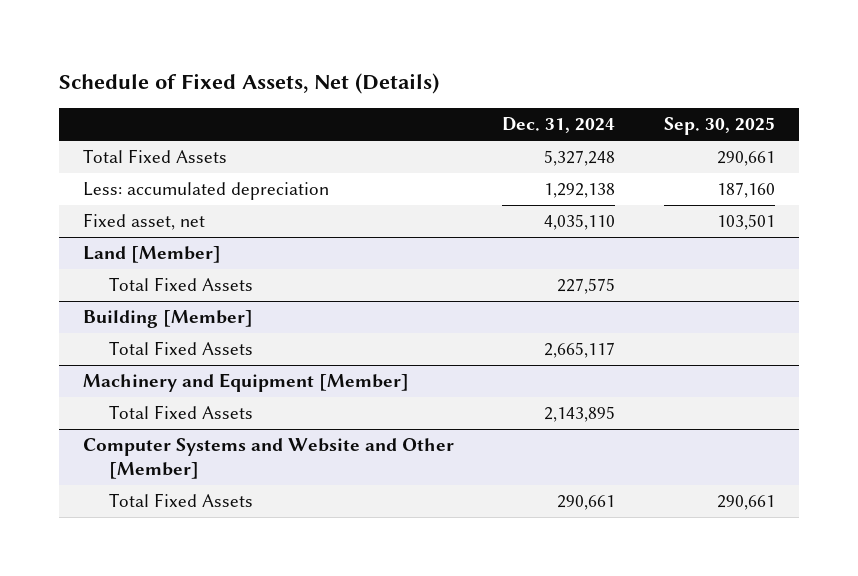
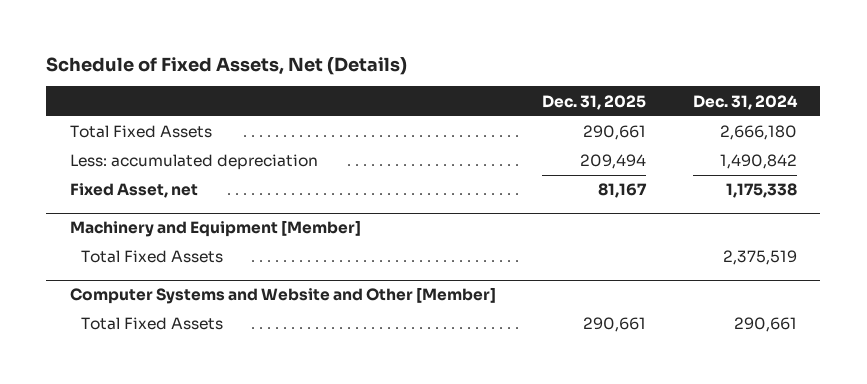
[663,117,775,136] Sep. 30, 2025 -> none
none -> [542,94,647,110] Dec. 31, 2025
[83,246,222,264] Land [Member] -> none
[108,277,253,292] Total Fixed Assets -> none
[83,310,254,329] Building [Member] -> none
[108,341,253,356] Total Fixed Assets -> none
[544,150,616,167] 5,327,248 -> [719,125,797,141] 2,666,180
[544,183,616,199] 1,292,138 -> [719,154,797,170] 1,490,842
[83,213,206,231] Fixed asset, net -> [69,183,198,199] Fixed Asset, net
[544,214,616,231] 4,035,110 -> [725,183,797,199] 1,175,338
[544,406,616,423] 2,143,895 -> [722,250,797,266] 2,375,519

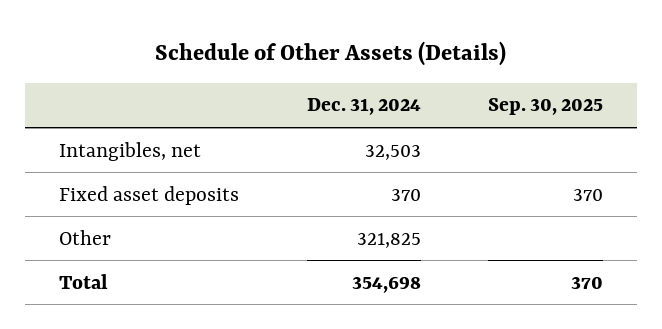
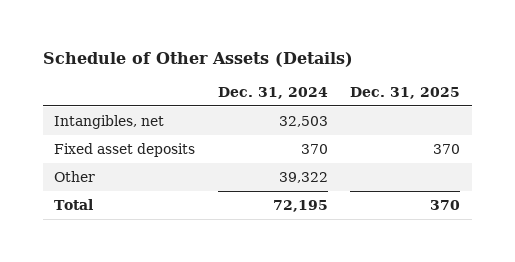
[488,98,604,116] Sep. 30, 2025 -> none
none -> [350,87,461,100] Dec. 31, 2025
[356,232,421,248] 321,825 -> [278,171,328,183] 39,322
[351,275,421,293] 354,698 -> [272,199,328,212] 72,195

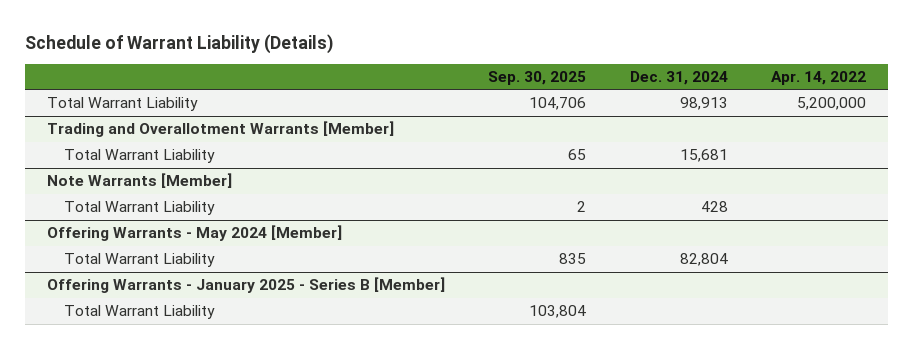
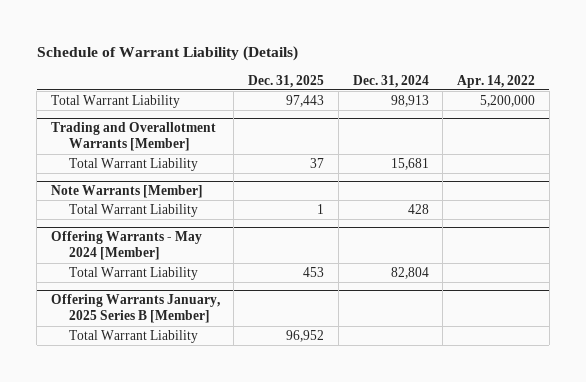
[488,71,587,86] Sep. 30, 2025 -> none
none -> [248,74,325,88] Dec. 31, 2025
[46,277,445,294] Offering Warrants - January 2025 - Series B [Member] -> [50,294,220,324] Offering Warrants January, 2025 Series B [Member]

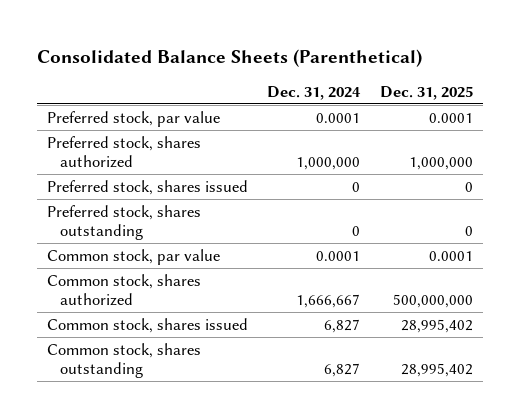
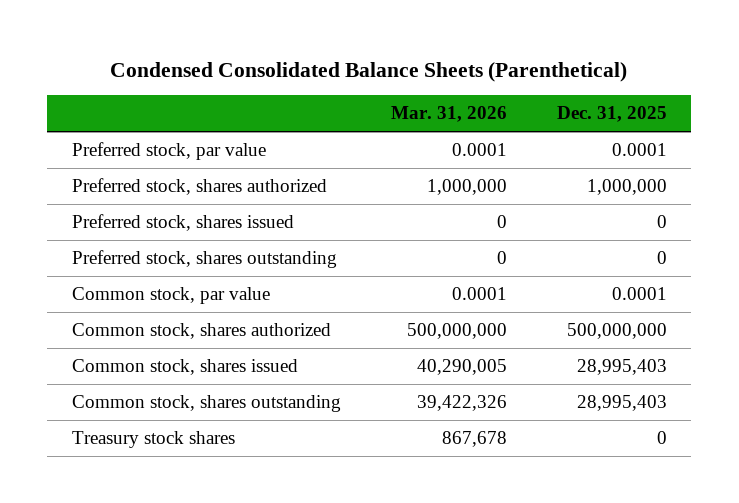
[36,48,422,67] Consolidated Balance Sheets (Parenthetical) -> [110,61,628,82] Condensed Consolidated Balance Sheets (Parenthetical)
[267,85,362,100] Dec. 31, 2024 -> none
none -> [390,106,507,123] Mar. 31, 2026
[400,318,473,333] 28,995,402 -> [576,358,667,375] 28,995,403
[400,363,473,378] 28,995,402 -> [576,394,667,411] 28,995,403
none -> [72,430,236,448] Treasury stock shares

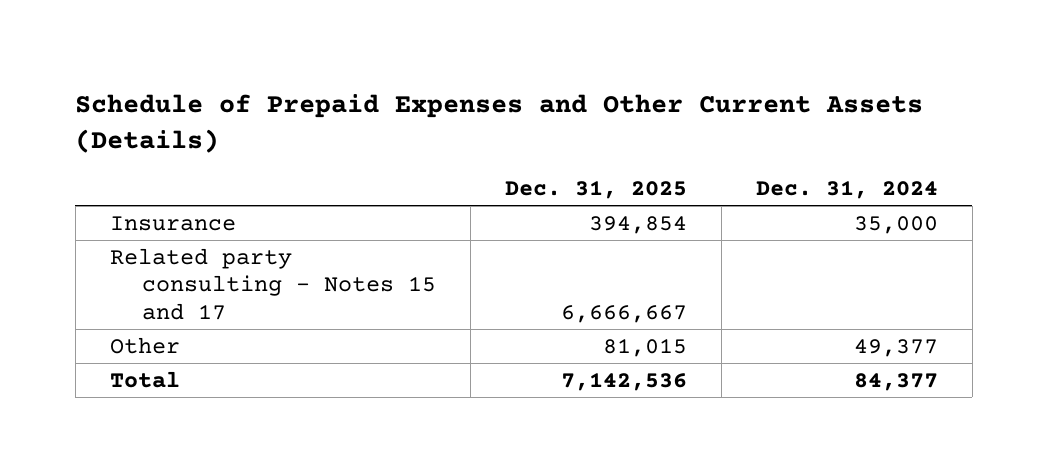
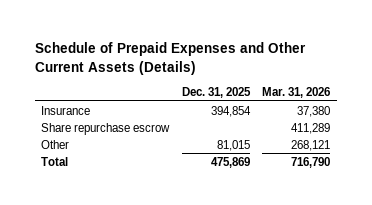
[755,180,938,200] Dec. 31, 2024 -> none
none -> [262,87,331,99] Mar. 31, 2026
[109,247,436,321] Related party consulting - Notes 15 and 17 -> none
none -> [41,122,171,135] Share repurchase escrow
[560,371,687,391] 7,142,536 -> [210,156,250,168] 475,869

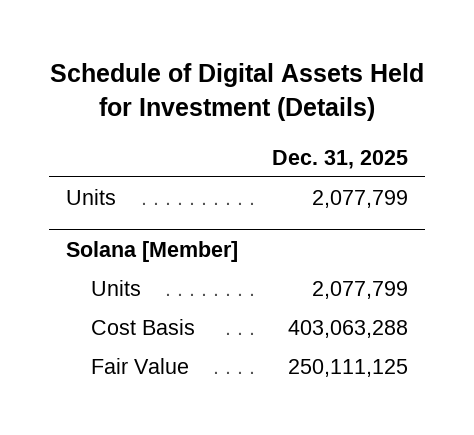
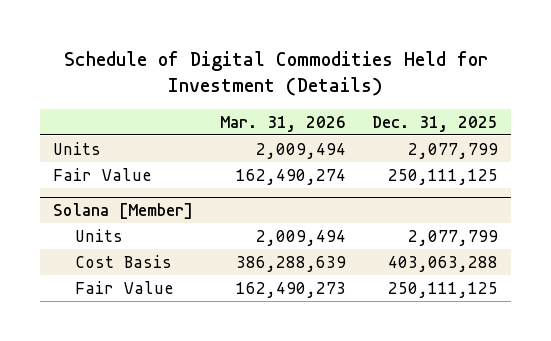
[49,63,424,122] Schedule of Digital Assets Held for Investment (Details) -> [63,51,488,97] Schedule of Digital Commodities Held for Investment (Details)
none -> [219,115,346,132] Mar. 31, 2026
none -> [53,167,153,181] Fair Value

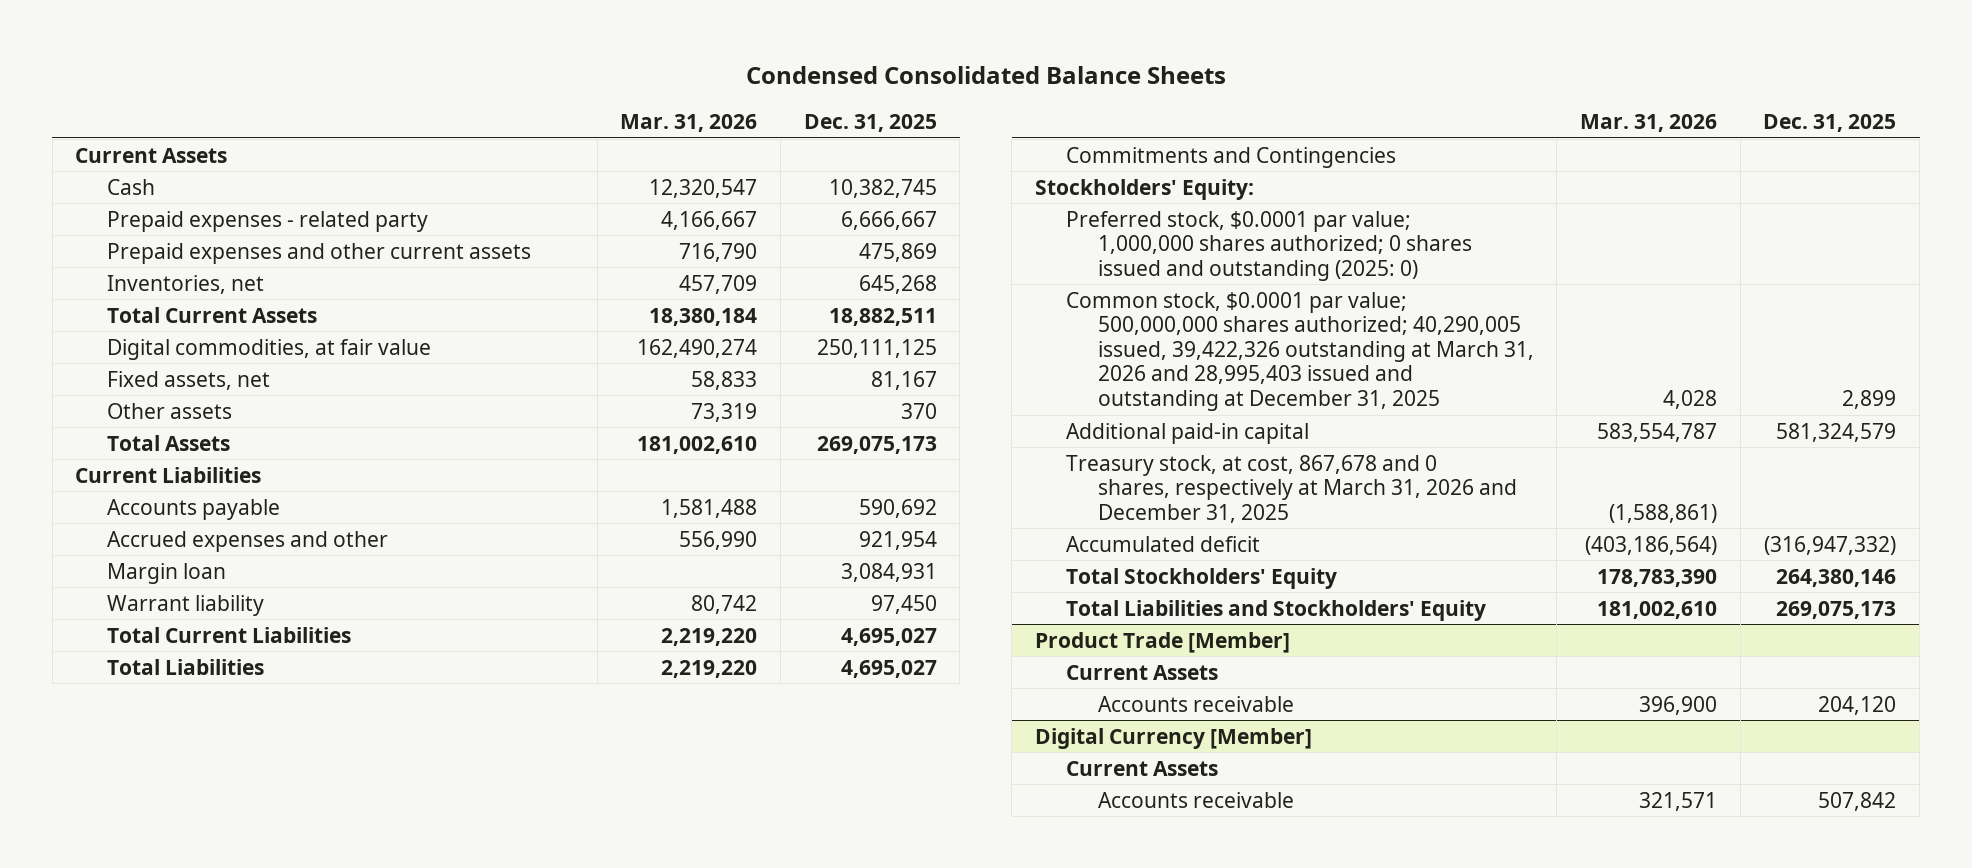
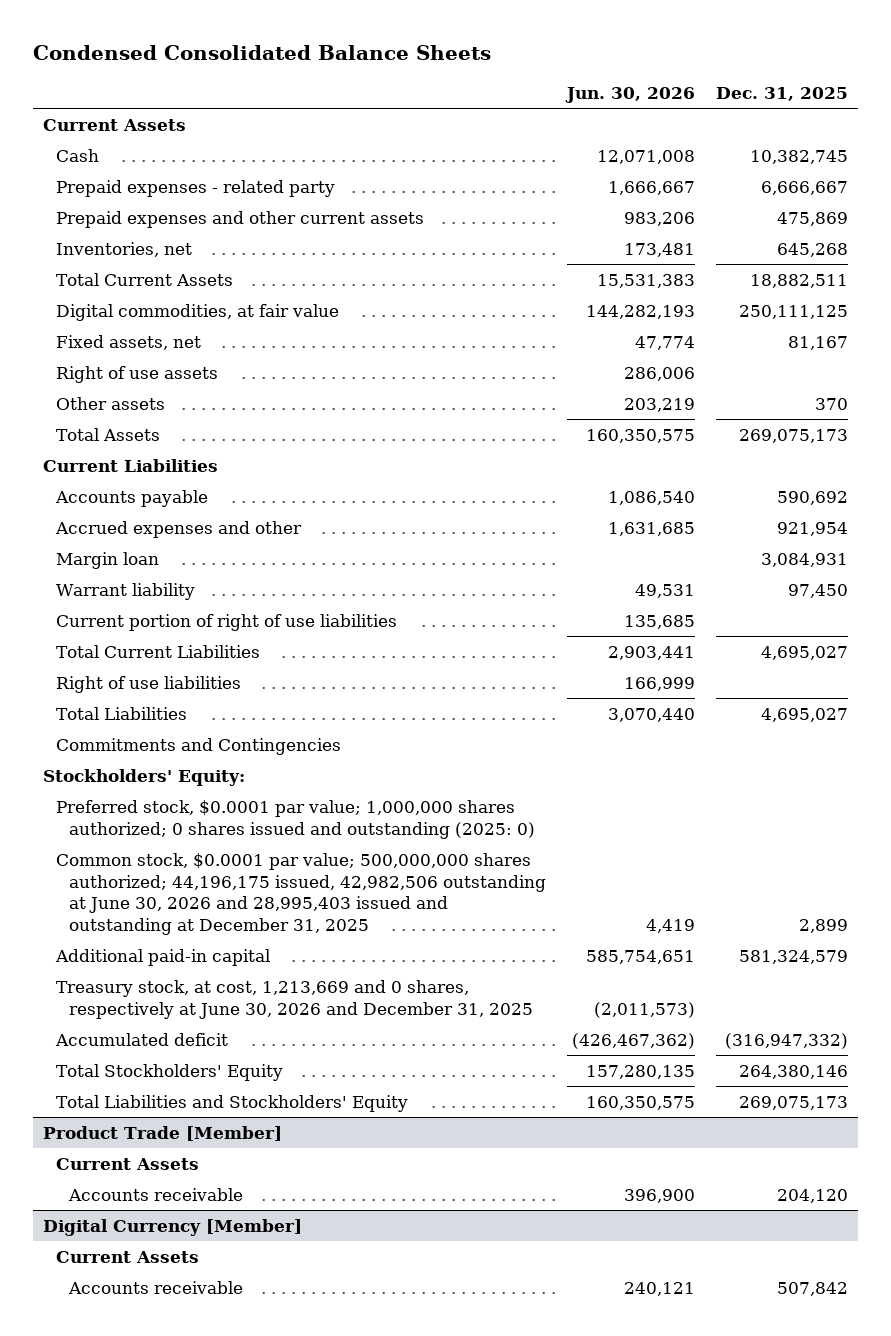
[620,113,758,132] Mar. 31, 2026 -> none
none -> [564,86,695,103] Jun. 30, 2026
none -> [56,366,219,384] Right of use assets
none -> [56,614,398,632] Current portion of right of use liabilities
none -> [56,676,242,694] Right of use liabilities
[1066,291,1534,411] Common stock, $0.0001 par value; 500,000,000 shares authorized; 40,290,005 issued, 39,422,326 outstanding at March 31, 2026 and 28,995,403 issued and outstanding at December 31, 2025 -> [56,853,546,935] Common stock, $0.0001 par value; 500,000,000 shares authorized; 44,196,175 issued, 42,982,506 outstanding at June 30, 2026 and 28,995,403 issued and outstanding at December 31, 2025
[1066,454,1517,523] Treasury stock, at cost, 867,678 and 0 shares, respectively at March 31, 2026 and December 31, 2025 -> [56,980,533,1019] Treasury stock, at cost, 1,213,669 and 0 shares, respectively at June 30, 2026 and December 31, 2025

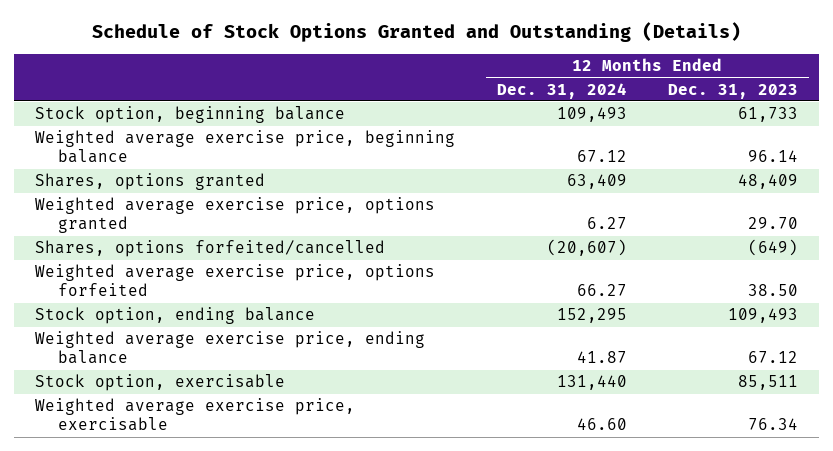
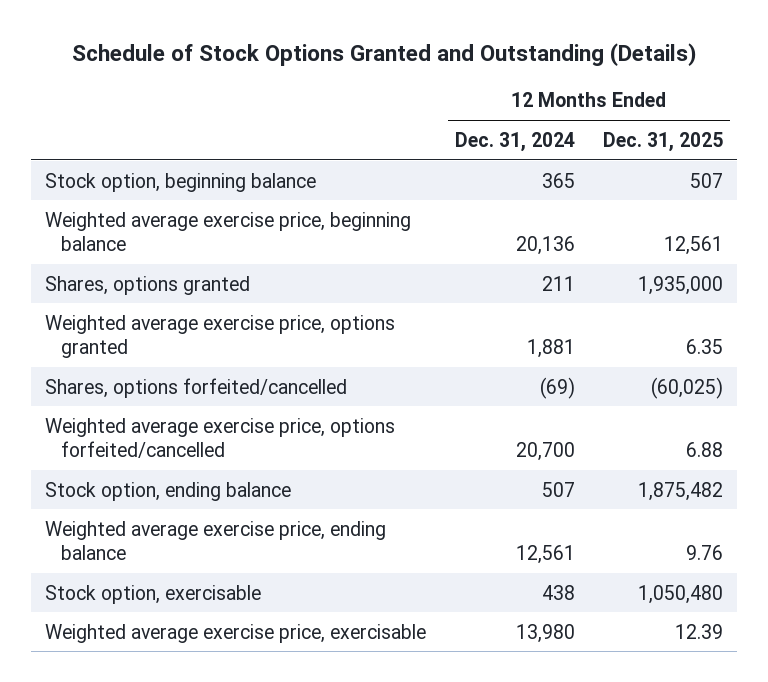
[668,83,799,99] Dec. 31, 2023 -> none
none -> [602,131,723,152] Dec. 31, 2025
[556,107,627,123] 109,493 -> [541,172,575,188] 365
[576,150,627,163] 67.12 -> [515,236,575,256] 20,136
[566,174,627,190] 63,409 -> [541,275,575,291] 211
[586,217,627,230] 6.27 -> [526,339,575,359] 1,881
[546,239,627,257] (20,607) -> [539,376,575,399] (69)
[34,264,435,297] Weighted average exercise price, options forfeited -> [45,417,396,459] Weighted average exercise price, options forfeited/cancelled
[576,284,627,297] 66.27 -> [515,442,575,462] 20,700
[556,308,627,324] 152,295 -> [541,481,575,497] 507
[576,351,627,364] 41.87 -> [515,545,575,565] 12,561
[556,375,627,391] 131,440 -> [541,584,575,600] 438
[576,418,627,431] 46.60 -> [515,623,575,643] 13,980

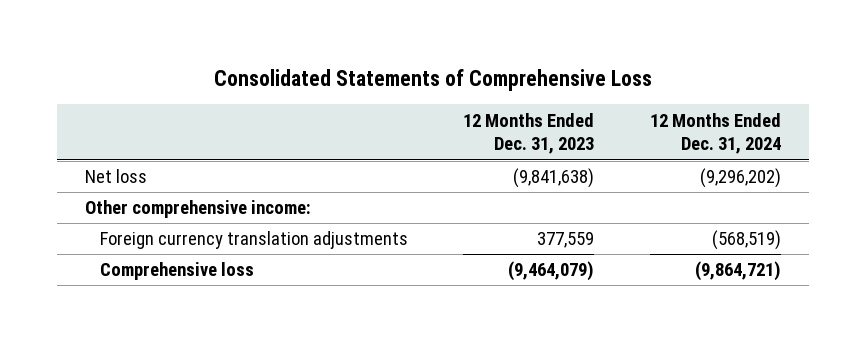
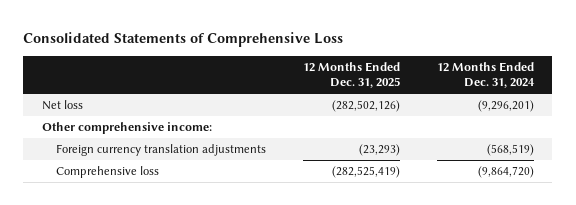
[463,112,595,155] 12 Months Ended Dec. 31, 2023 -> none
none -> [302,61,400,89] 12 Months Ended Dec. 31, 2025
[699,168,781,189] (9,296,202) -> [477,100,534,113] (9,296,201)
[694,261,781,282] (9,864,721) -> [477,166,534,179] (9,864,720)

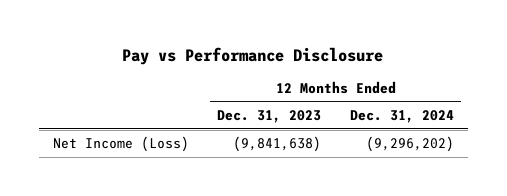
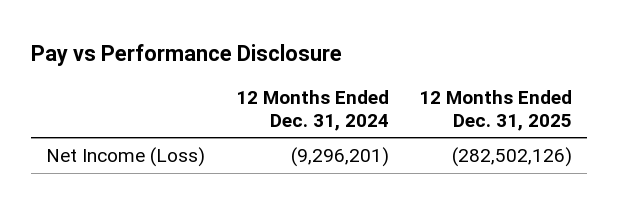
[217,110,322,124] Dec. 31, 2023 -> none
none -> [418,89,572,131] 12 Months Ended Dec. 31, 2025
[366,136,455,153] (9,296,202) -> [290,147,389,168] (9,296,201)

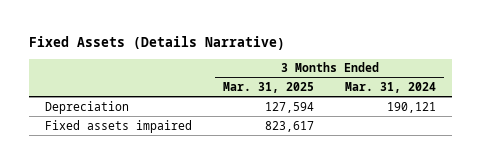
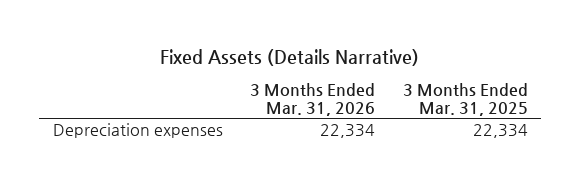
[345,81,437,93] Mar. 31, 2024 -> none
none -> [250,82,376,116] 3 Months Ended Mar. 31, 2026
[44,119,192,133] Fixed assets impaired -> none
[44,100,129,114] Depreciation -> [52,123,223,139] Depreciation expenses
[265,101,315,113] 127,594 -> [472,124,528,139] 22,334

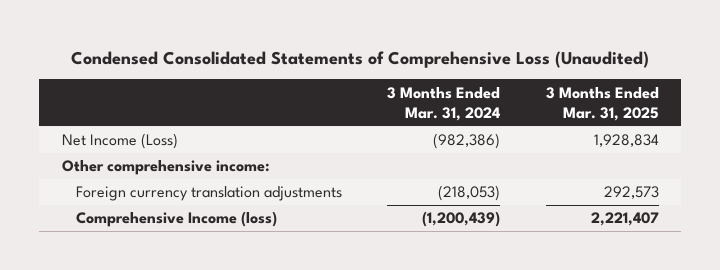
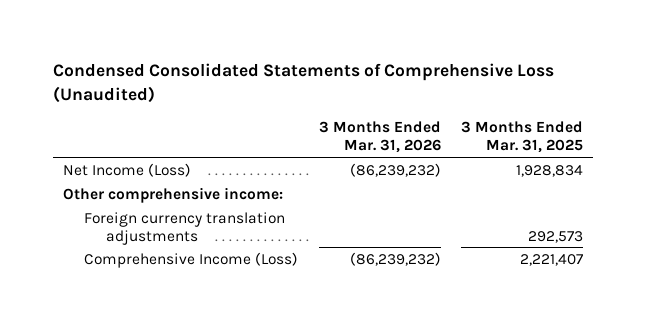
[387,86,501,122] 3 Months Ended Mar. 31, 2024 -> none
none -> [318,121,441,154] 3 Months Ended Mar. 31, 2026
[75,211,277,228] Comprehensive Income (loss) -> [84,251,299,268] Comprehensive Income (Loss)

